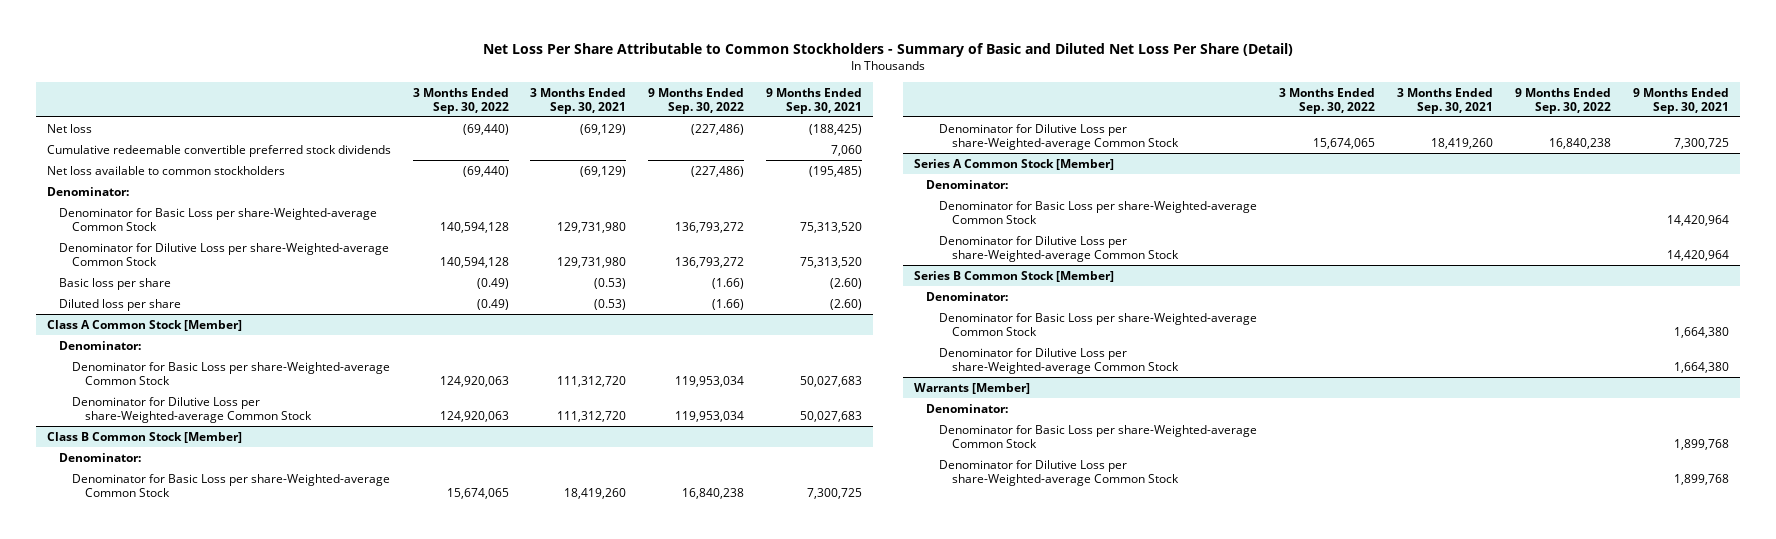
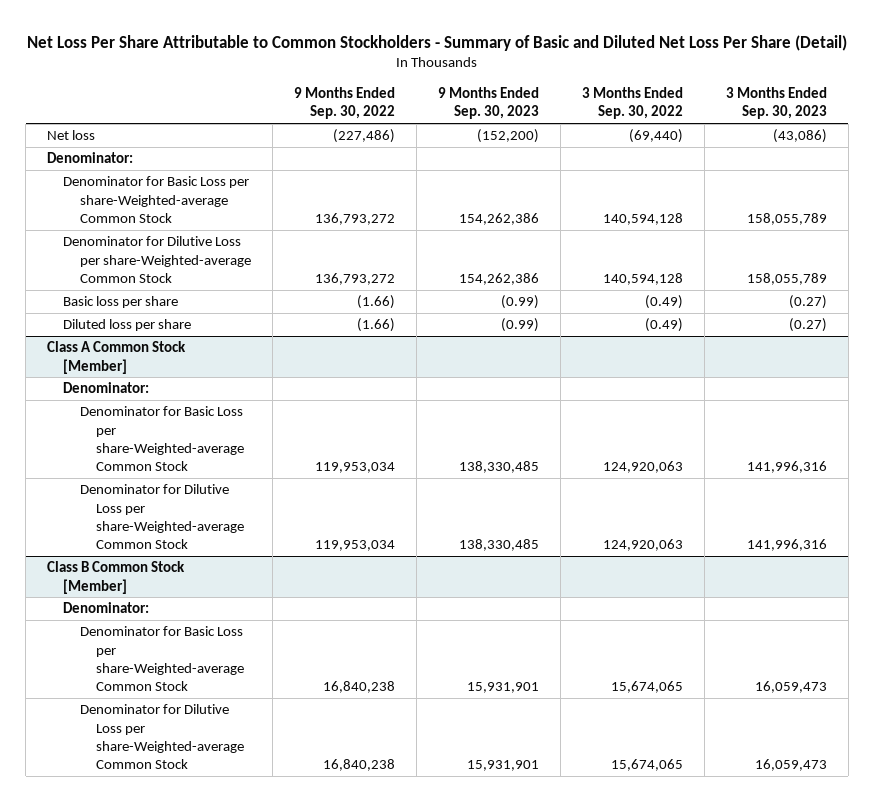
[530,87,627,114] 3 Months Ended Sep. 30, 2021 -> none
[766,87,863,114] 9 Months Ended Sep. 30, 2021 -> none
none -> [437,86,539,120] 9 Months Ended Sep. 30, 2023
none -> [725,86,827,120] 3 Months Ended Sep. 30, 2023
[46,144,391,157] Cumulative redeemable convertible preferred stock dividends -> none
[46,165,285,175] Net loss available to common stockholders -> none
[913,158,1114,170] Series A Common Stock [Member] -> none
[926,179,1009,189] Denominator: -> none
[939,200,1258,224] Denominator for Basic Loss per share-Weighted-average Common Stock -> none
[939,235,1179,262] Denominator for Dilutive Loss per share-Weighted-average Common Stock -> none
[913,270,1114,282] Series B Common Stock [Member] -> none
[926,291,1009,301] Denominator: -> none
[939,312,1258,336] Denominator for Basic Loss per share-Weighted-average Common Stock -> none
[939,347,1179,374] Denominator for Dilutive Loss per share-Weighted-average Common Stock -> none
[913,382,1030,394] Warrants [Member] -> none
[926,403,1009,413] Denominator: -> none
[939,424,1258,448] Denominator for Basic Loss per share-Weighted-average Common Stock -> none
[939,459,1179,486] Denominator for Dilutive Loss per share-Weighted-average Common Stock -> none

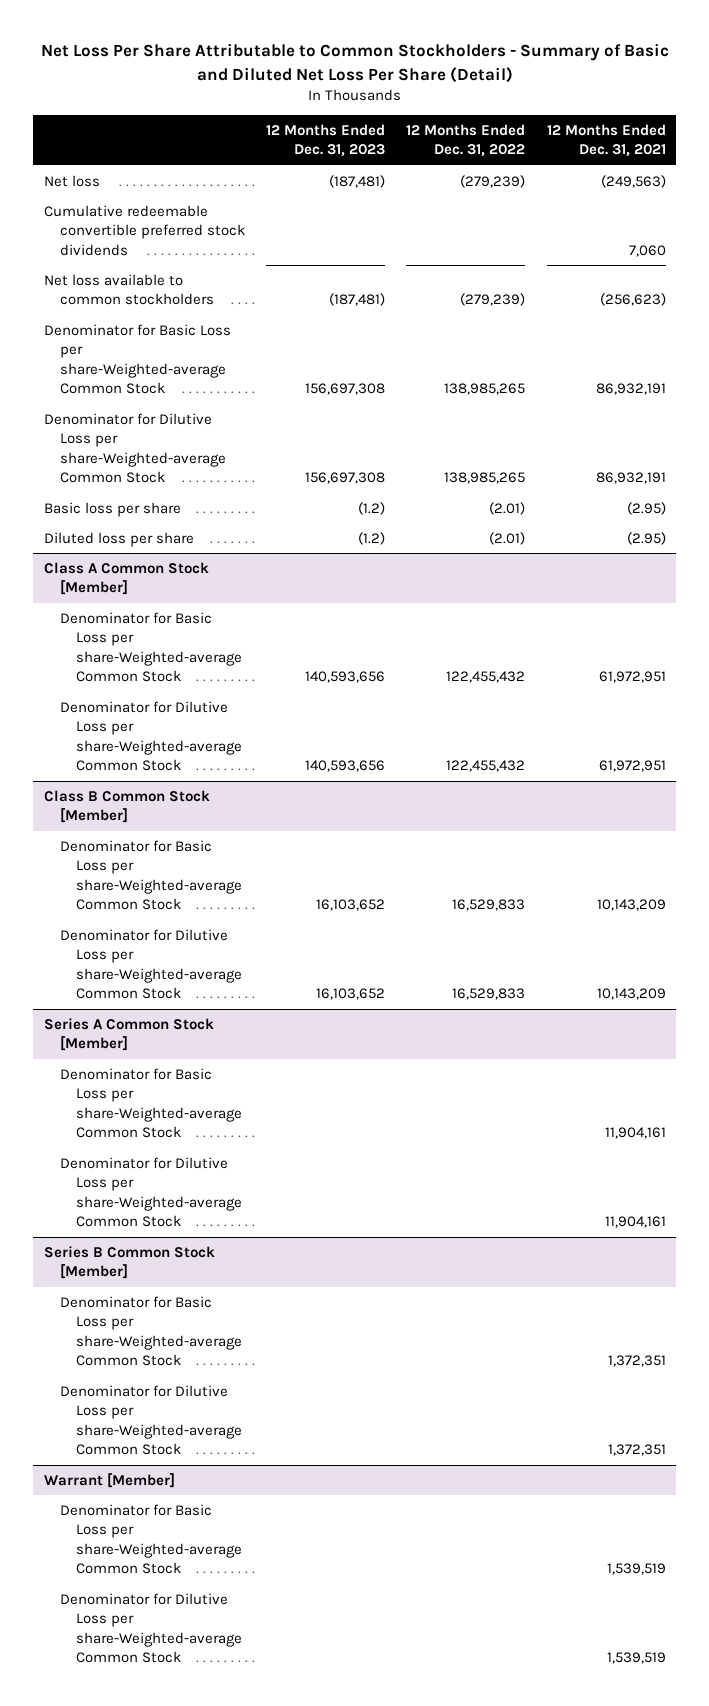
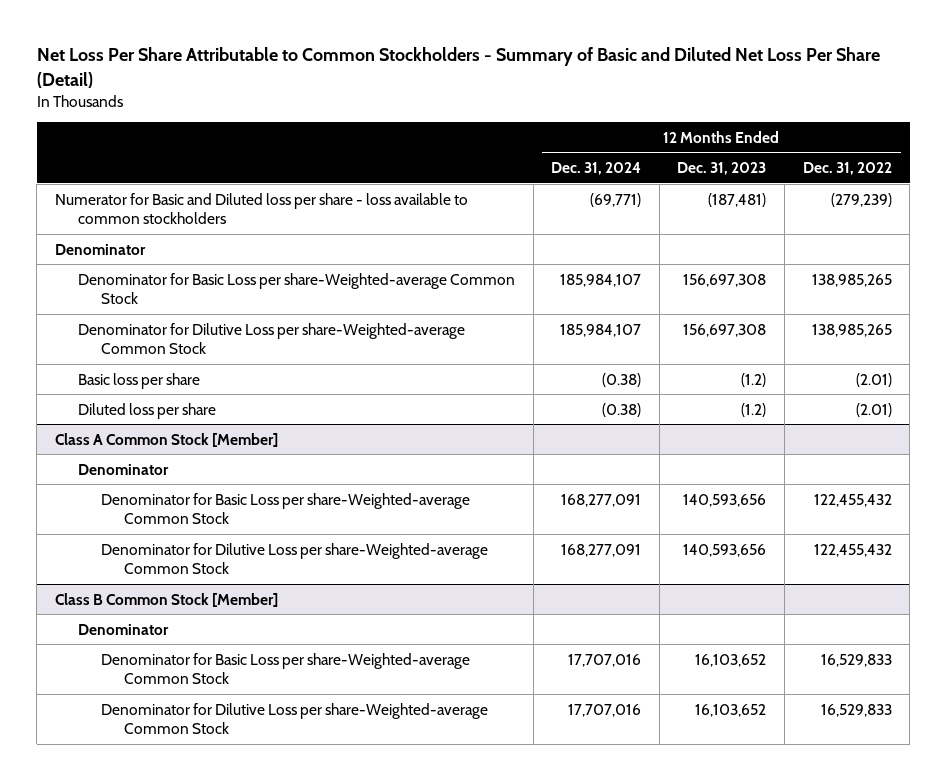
[546,123,666,158] 12 Months Ended Dec. 31, 2021 -> none
none -> [551,162,642,176] Dec. 31, 2024
[43,204,245,256] Cumulative redeemable convertible preferred stock dividends -> none
[43,273,214,306] Net loss available to common stockholders -> none
[43,174,100,187] Net loss -> [54,192,468,224] Numerator for Basic and Diluted loss per share - loss available to common stockholders
none -> [54,243,146,255] Denominator
none -> [77,463,169,475] Denominator
none -> [77,623,169,635] Denominator
[43,1017,214,1052] Series A Common Stock [Member] -> none
[59,1067,242,1139] Denominator for Basic Loss per share-Weighted-average Common Stock -> none
[59,1156,242,1228] Denominator for Dilutive Loss per share-Weighted-average Common Stock -> none
[43,1245,215,1280] Series B Common Stock [Member] -> none
[59,1295,242,1367] Denominator for Basic Loss per share-Weighted-average Common Stock -> none
[59,1384,242,1456] Denominator for Dilutive Loss per share-Weighted-average Common Stock -> none
[43,1472,175,1488] Warrant [Member] -> none
[59,1503,242,1575] Denominator for Basic Loss per share-Weighted-average Common Stock -> none
[59,1592,242,1664] Denominator for Dilutive Loss per share-Weighted-average Common Stock -> none

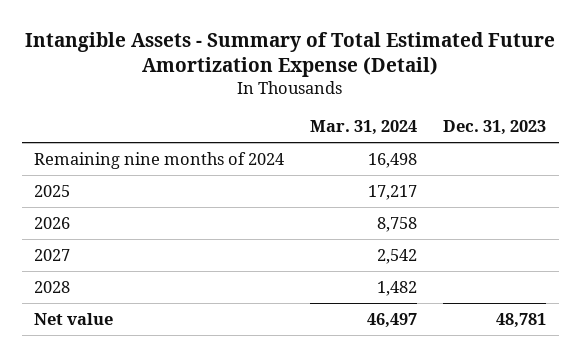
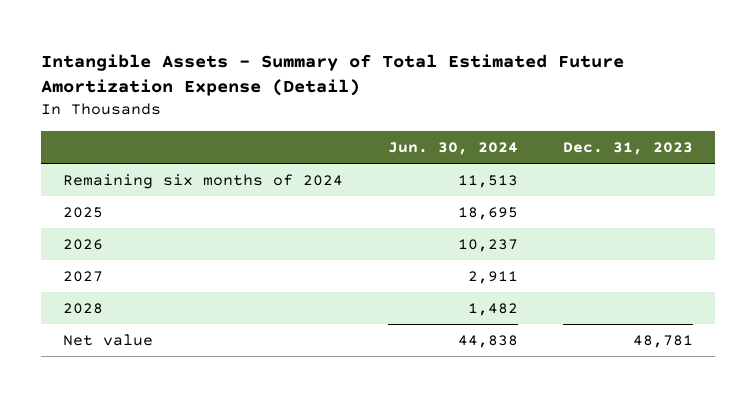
[310,120,418,136] Mar. 31, 2024 -> none
none -> [387,141,518,155] Jun. 30, 2024
[34,151,285,169] Remaining nine months of 2024 -> [63,173,344,189] Remaining six months of 2024

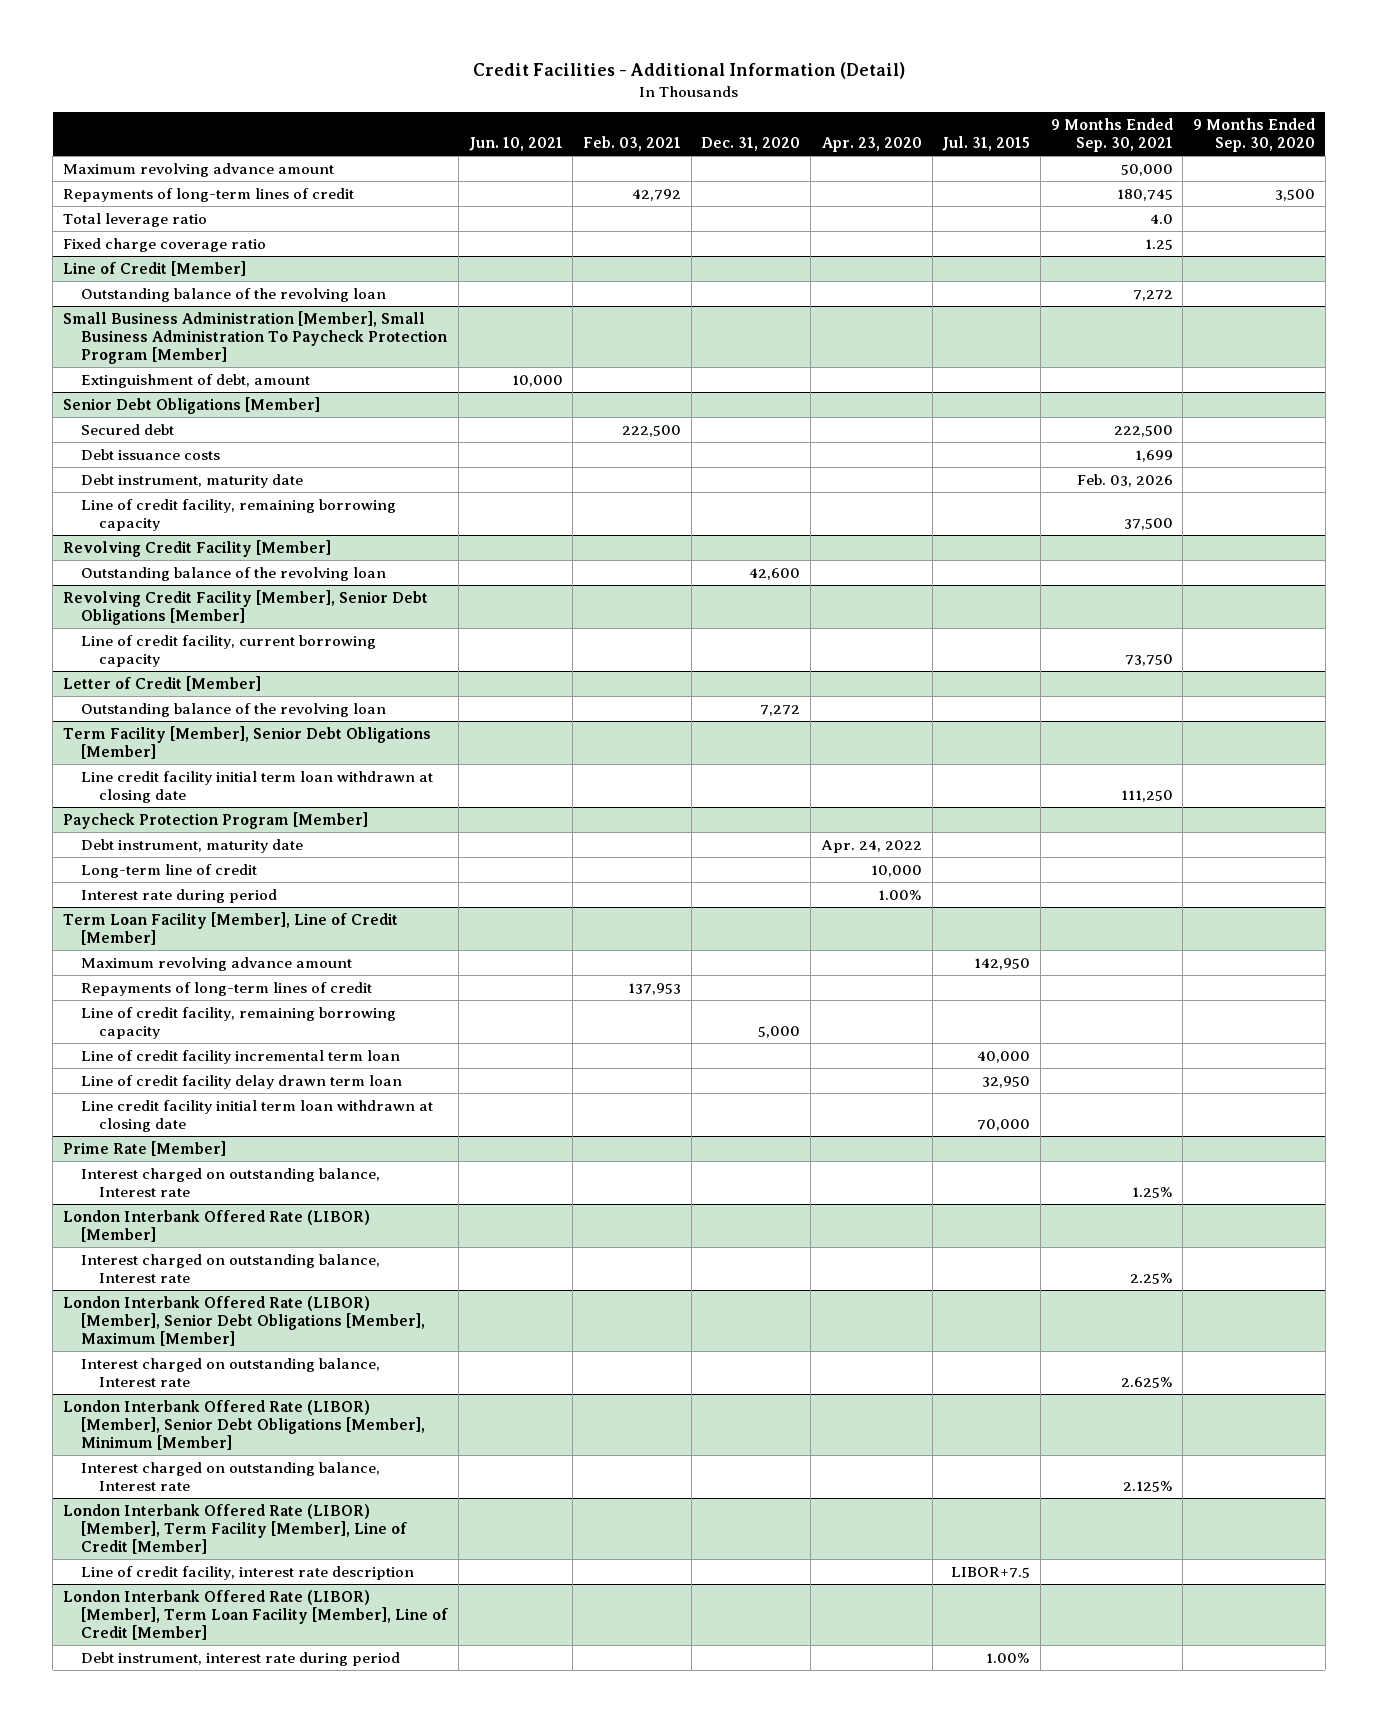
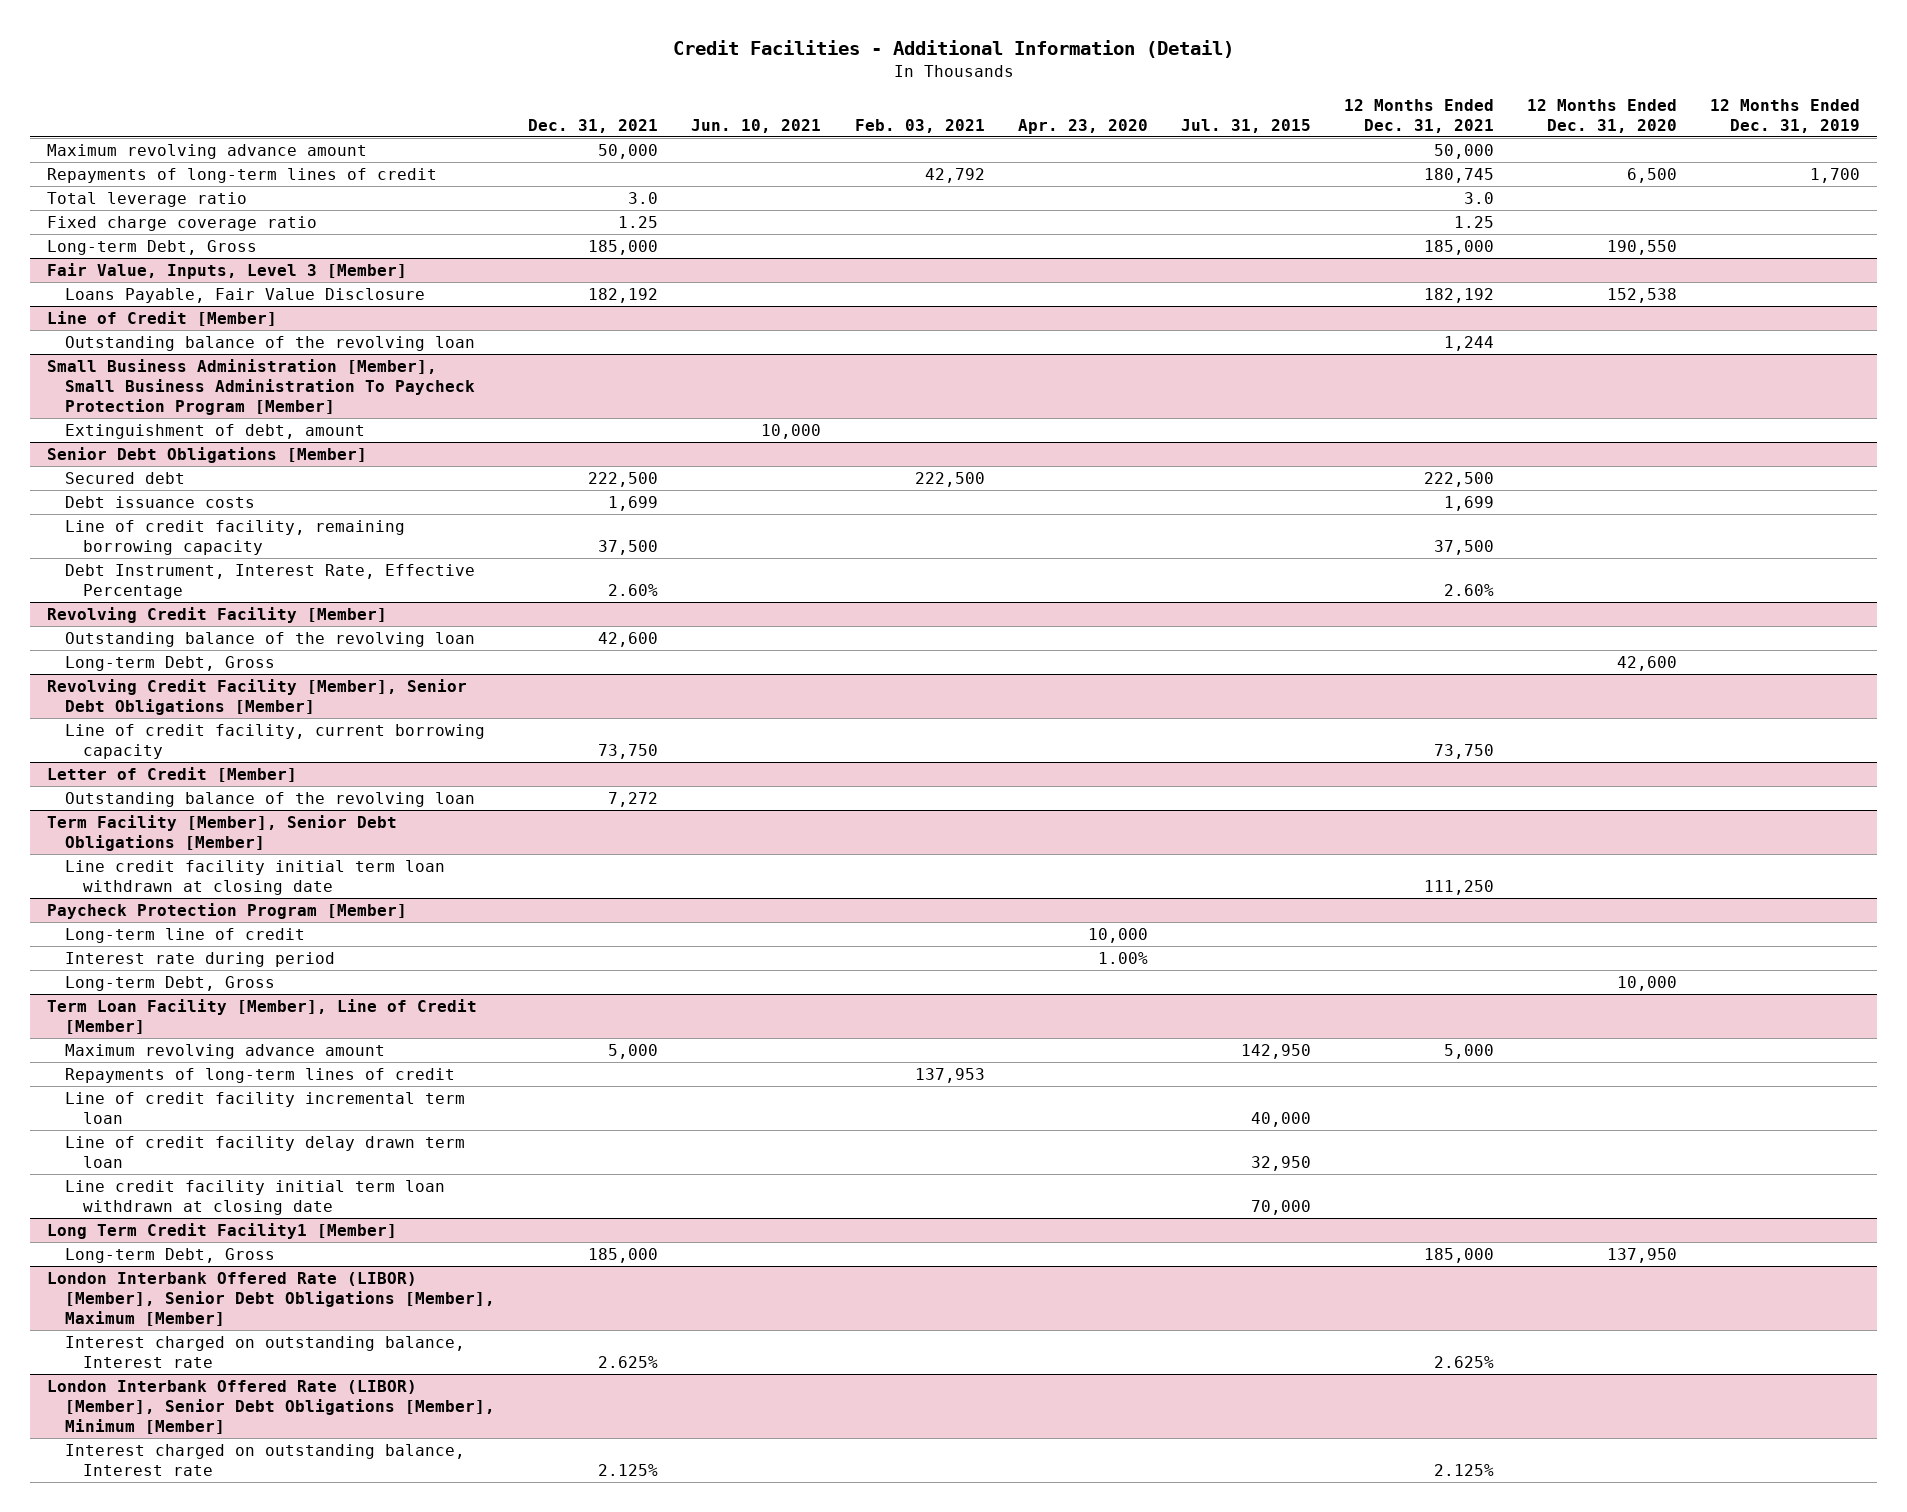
[701,136,801,151] Dec. 31, 2020 -> none
[1050,117,1173,152] 9 Months Ended Sep. 30, 2021 -> none
[1193,117,1316,152] 9 Months Ended Sep. 30, 2020 -> none
none -> [528,118,659,133] Dec. 31, 2021
none -> [1344,98,1495,133] 12 Months Ended Dec. 31, 2021
none -> [1527,98,1678,133] 12 Months Ended Dec. 31, 2020
none -> [1710,98,1861,133] 12 Months Ended Dec. 31, 2019
none -> [46,239,257,255] Long-term Debt, Gross
none -> [46,262,407,279] Fair Value, Inputs, Level 3 [Member]
none -> [64,287,425,303] Loans Payable, Fair Value Disclosure
[81,473,304,488] Debt instrument, maturity date -> none
none -> [64,563,475,599] Debt Instrument, Interest Rate, Effective Percentage
none -> [64,655,275,671] Long-term Debt, Gross
[81,838,304,853] Debt instrument, maturity date -> none
none -> [64,975,275,991] Long-term Debt, Gross
[81,1006,397,1039] Line of credit facility, remaining borrowing capacity -> none
[62,1140,226,1156] Prime Rate [Member] -> none
[81,1167,381,1197] Interest charged on outstanding balance, Interest rate -> none
[62,1209,370,1242] London Interbank Offered Rate (LIBOR) [Member] -> none
[81,1253,381,1283] Interest charged on outstanding balance, Interest rate -> none
none -> [46,1222,397,1239] Long Term Credit Facility1 [Member]
none -> [64,1247,275,1263] Long-term Debt, Gross
[62,1503,408,1554] London Interbank Offered Rate (LIBOR) [Member], Term Facility [Member], Line of Credit [Member] -> none
[81,1565,415,1580] Line of credit facility, interest rate description -> none
[62,1589,449,1640] London Interbank Offered Rate (LIBOR) [Member], Term Loan Facility [Member], Line of Credit [Member] -> none
[81,1651,401,1666] Debt instrument, interest rate during period -> none

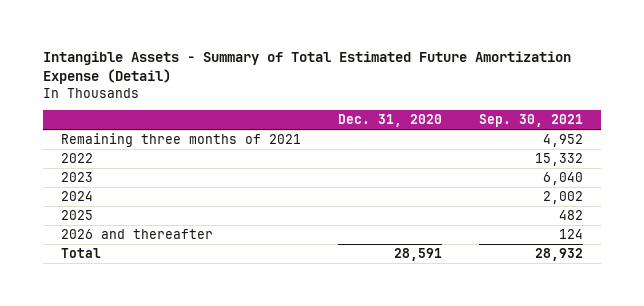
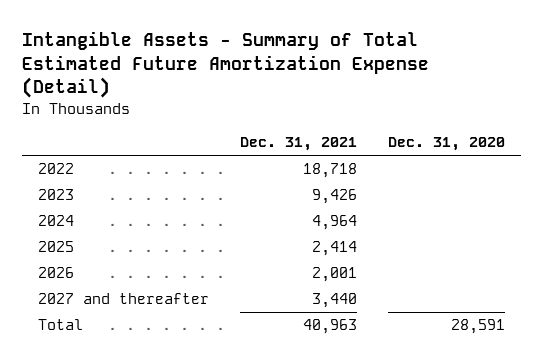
[478,114,583,128] Sep. 30, 2021 -> none
none -> [240,137,358,152] Dec. 31, 2021
[61,133,302,148] Remaining three months of 2021 -> none
none -> [38,267,75,279] 2026
[61,229,214,240] 2026 and thereafter -> [38,293,210,305] 2027 and thereafter

